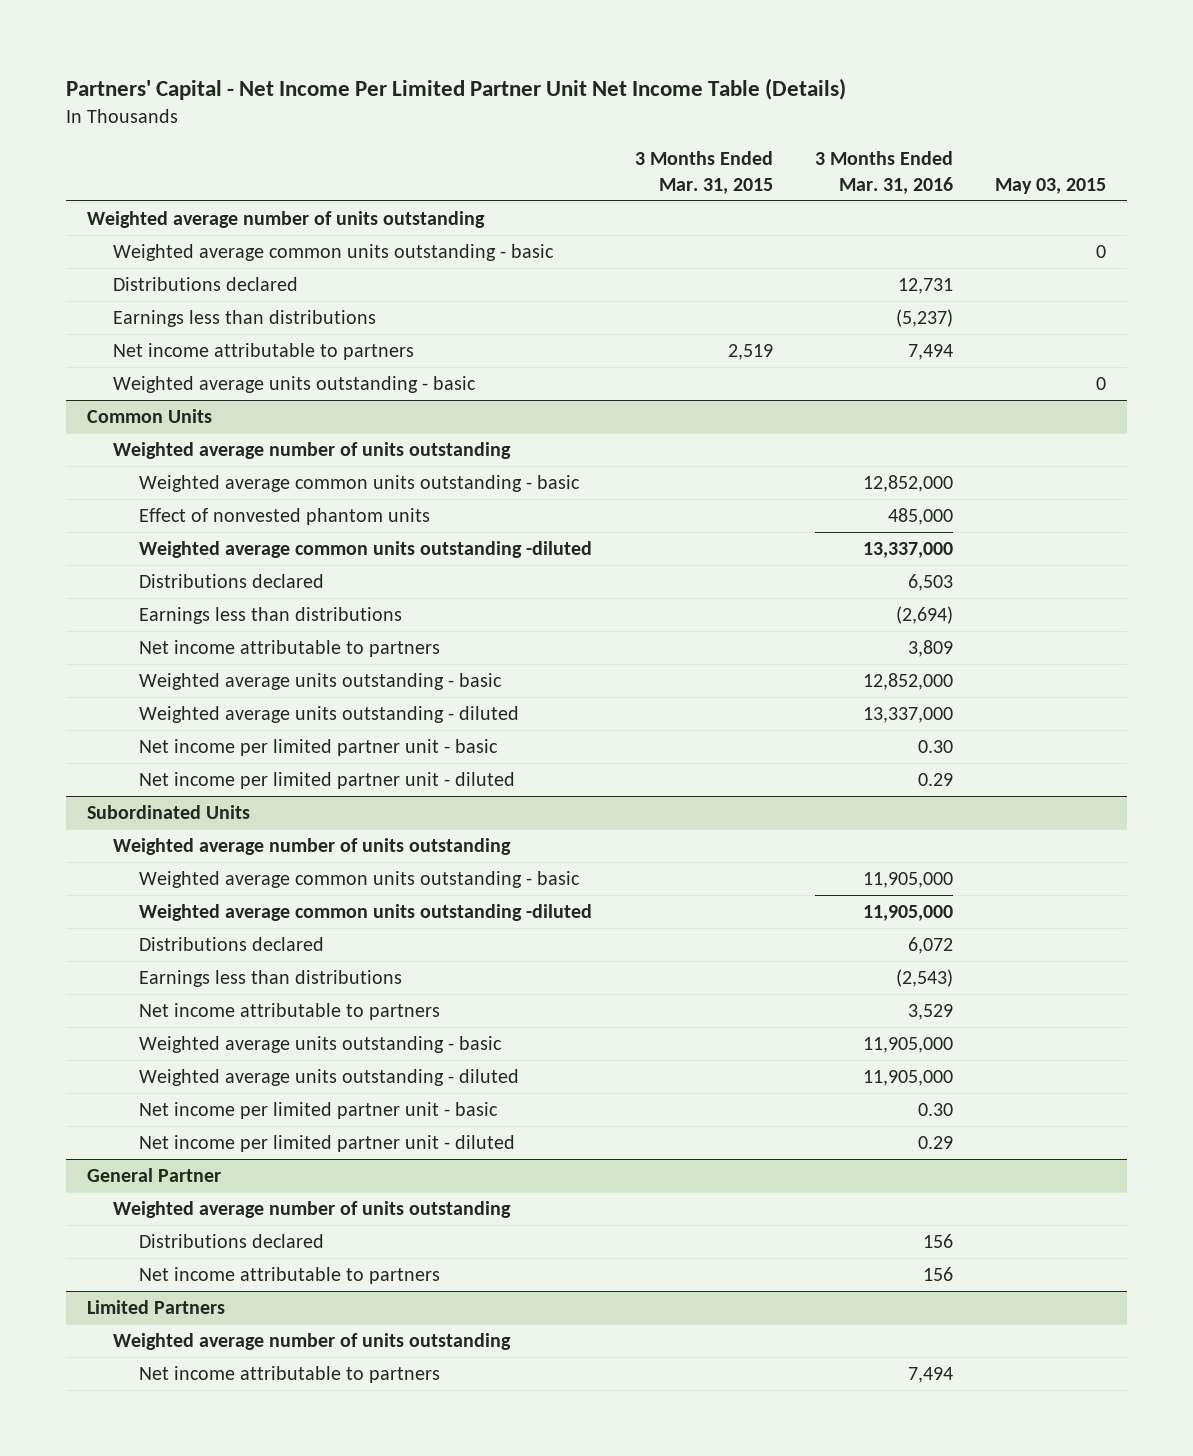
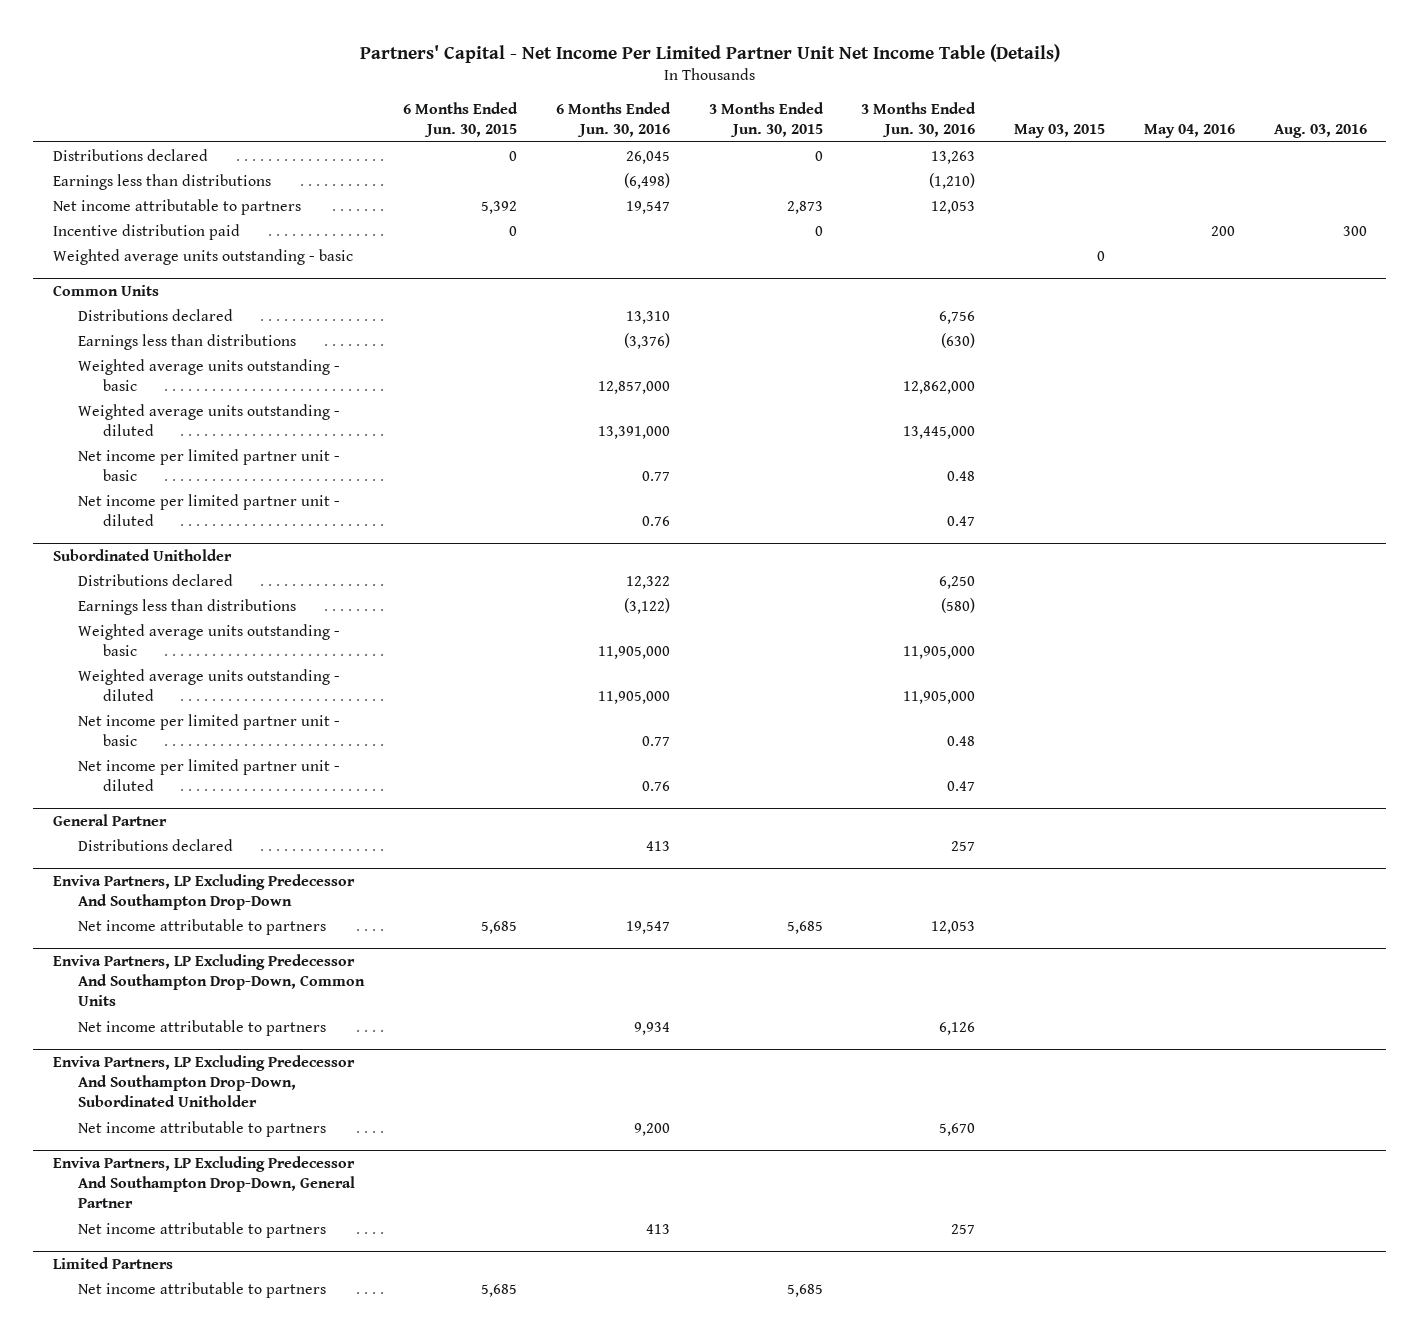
[634,151,773,194] 3 Months Ended Mar. 31, 2015 -> none
[815,151,954,194] 3 Months Ended Mar. 31, 2016 -> none
none -> [402,102,518,138] 6 Months Ended Jun. 30, 2015
none -> [555,102,671,138] 6 Months Ended Jun. 30, 2016
none -> [708,102,824,138] 3 Months Ended Jun. 30, 2015
none -> [861,102,977,138] 3 Months Ended Jun. 30, 2016
none -> [1143,124,1235,139] May 04, 2016
none -> [1273,124,1367,139] Aug. 03, 2016
[86,210,485,228] Weighted average number of units outstanding -> none
[113,243,555,261] Weighted average common units outstanding - basic -> none
none -> [52,223,240,240] Incentive distribution paid
[113,441,512,459] Weighted average number of units outstanding -> none
[139,474,581,492] Weighted average common units outstanding - basic -> none
[139,507,431,525] Effect of nonvested phantom units -> none
[139,540,593,558] Weighted average common units outstanding -diluted -> none
[139,639,441,657] Net income attributable to partners -> none
[113,837,512,855] Weighted average number of units outstanding -> none
[139,870,581,888] Weighted average common units outstanding - basic -> none
[139,903,593,921] Weighted average common units outstanding -diluted -> none
[86,804,250,819] Subordinated Units -> [52,548,232,561] Subordinated Unitholder
[139,1002,441,1020] Net income attributable to partners -> none
[113,1200,512,1218] Weighted average number of units outstanding -> none
[139,1266,441,1284] Net income attributable to partners -> none
none -> [52,873,355,910] Enviva Partners, LP Excluding Predecessor And Southampton Drop-Down
none -> [78,918,327,935] Net income attributable to partners
none -> [52,953,366,1007] Enviva Partners, LP Excluding Predecessor And Southampton Drop-Down, Common Units
none -> [78,1019,327,1036] Net income attributable to partners
none -> [52,1054,355,1108] Enviva Partners, LP Excluding Predecessor And Southampton Drop-Down, Subordinated Unitholder
none -> [78,1120,327,1137] Net income attributable to partners
none -> [52,1155,356,1209] Enviva Partners, LP Excluding Predecessor And Southampton Drop-Down, General Partner
none -> [78,1221,327,1238] Net income attributable to partners
[113,1332,512,1350] Weighted average number of units outstanding -> none

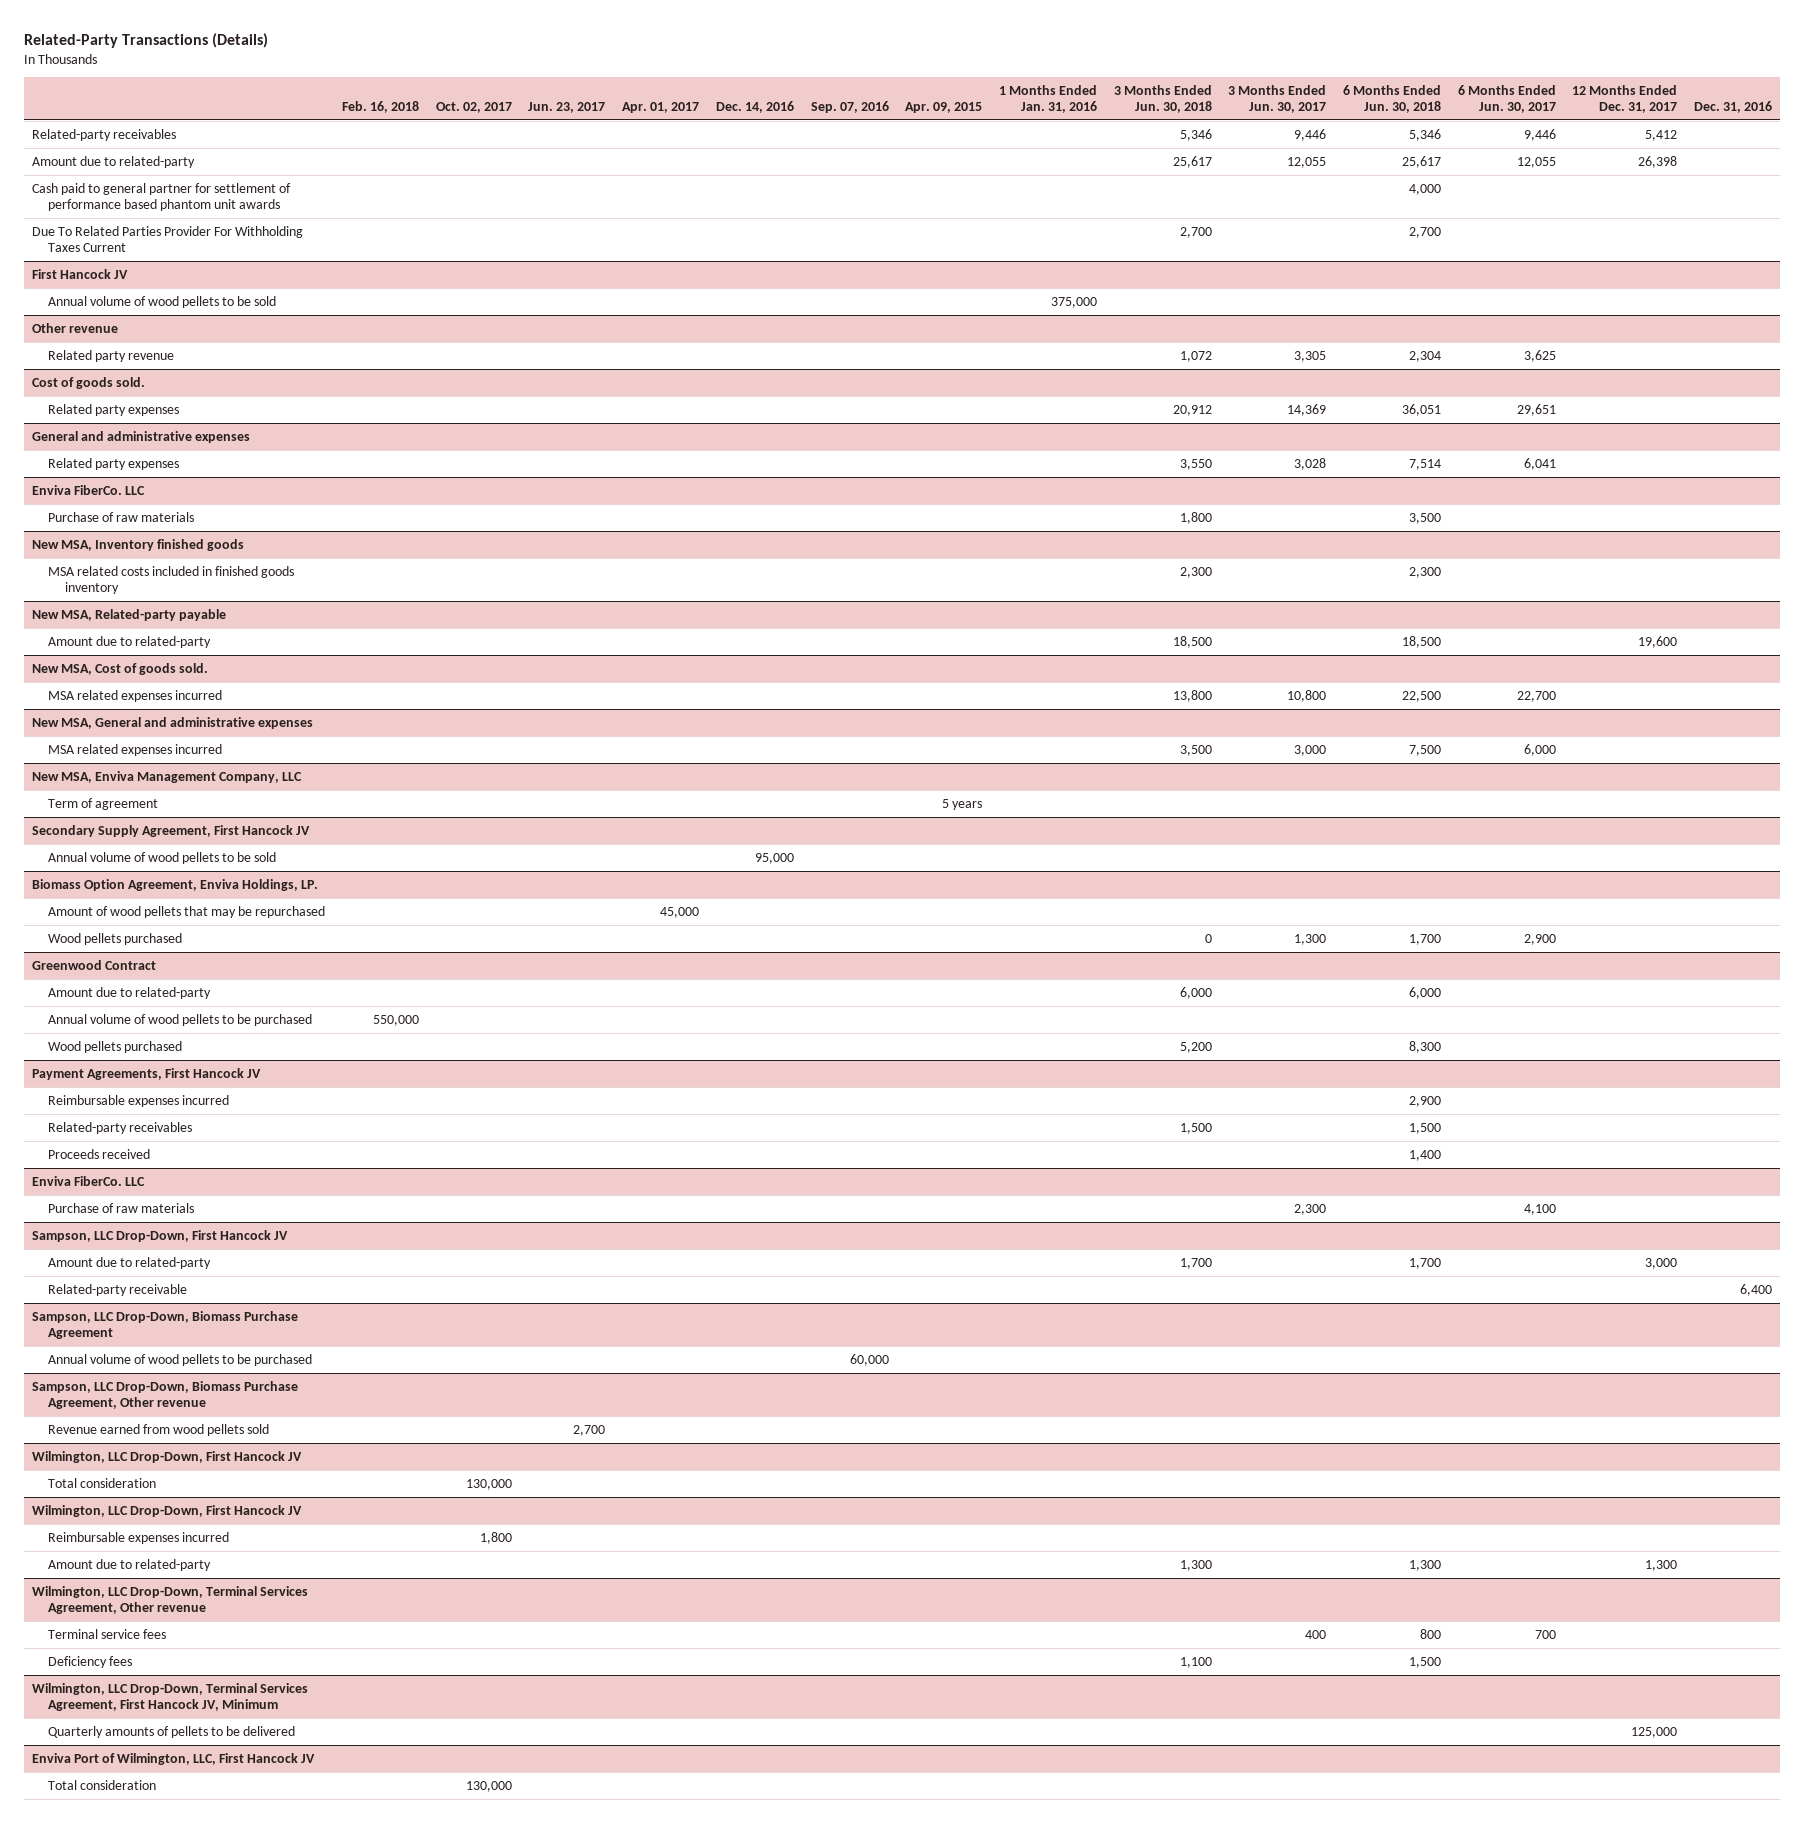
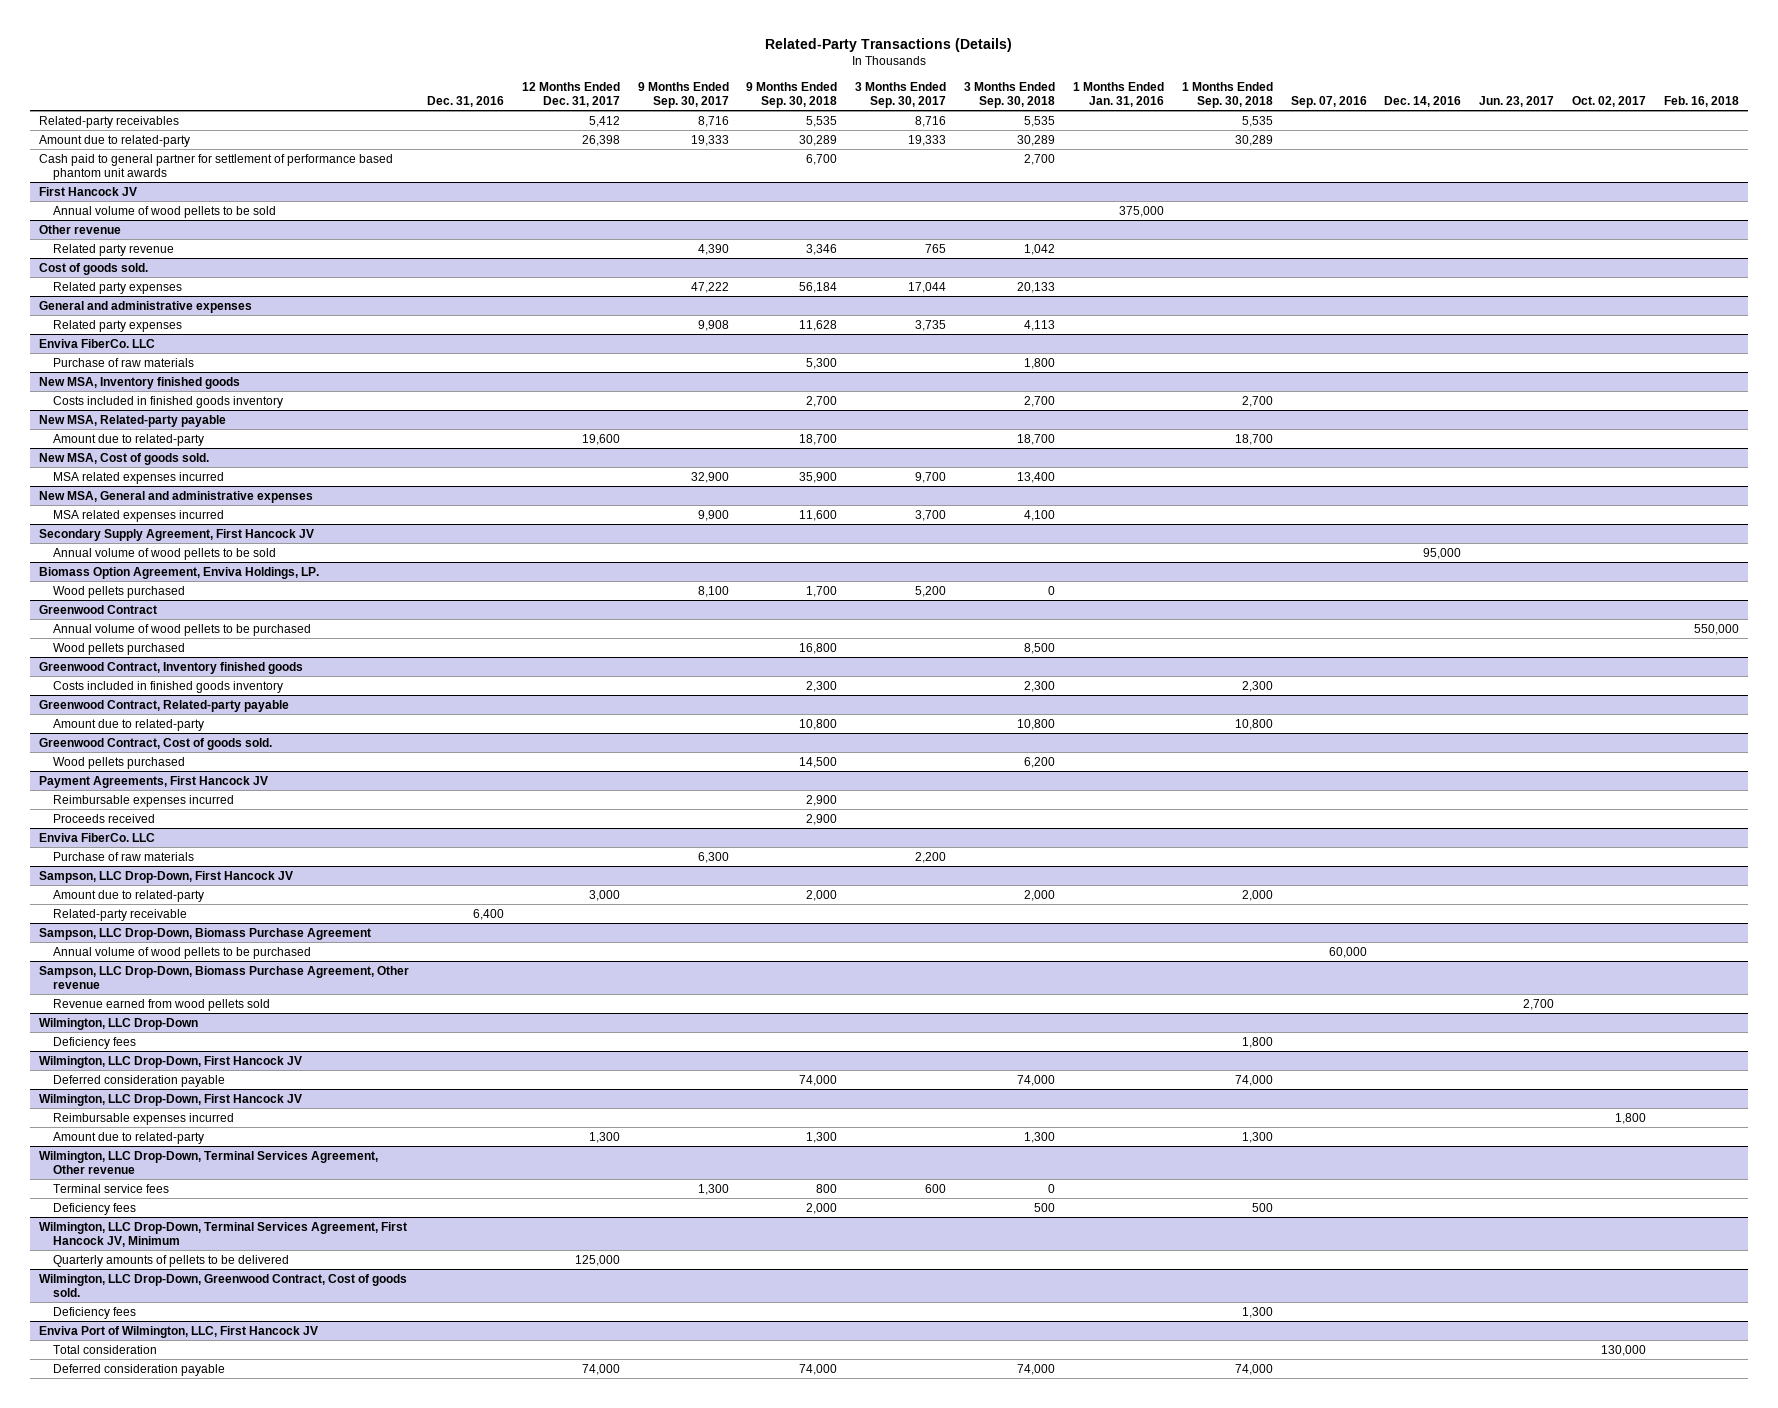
[622,101,700,113] Apr. 01, 2017 -> none
[905,101,983,113] Apr. 09, 2015 -> none
[1113,85,1212,113] 3 Months Ended Jun. 30, 2018 -> none
[1228,85,1327,113] 3 Months Ended Jun. 30, 2017 -> none
[1343,85,1442,113] 6 Months Ended Jun. 30, 2018 -> none
[1457,85,1556,113] 6 Months Ended Jun. 30, 2017 -> none
none -> [637,81,729,108] 9 Months Ended Sep. 30, 2017
none -> [746,81,838,108] 9 Months Ended Sep. 30, 2018
none -> [855,81,947,108] 3 Months Ended Sep. 30, 2017
none -> [964,81,1056,108] 3 Months Ended Sep. 30, 2018
none -> [1181,81,1273,108] 1 Months Ended Sep. 30, 2018
[32,225,304,252] Due To Related Parties Provider For Withholding Taxes Current -> none
[48,565,295,594] MSA related costs included in finished goods inventory -> [52,395,283,408] Costs included in finished goods inventory
[32,770,303,783] New MSA, Enviva Management Company, LLC -> none
[48,797,159,810] Term of agreement -> none
[48,905,326,918] Amount of wood pellets that may be repurchased -> none
[48,986,212,999] Amount due to related-party -> none
none -> [39,661,304,674] Greenwood Contract, Inventory finished goods
none -> [52,680,283,693] Costs included in finished goods inventory
none -> [39,699,290,712] Greenwood Contract, Related-party payable
none -> [52,718,204,731] Amount due to related-party
none -> [39,737,273,750] Greenwood Contract, Cost of goods sold.
none -> [52,756,185,769] Wood pellets purchased
[48,1121,193,1134] Related-party receivables -> none
none -> [39,1017,199,1030] Wilmington, LLC Drop-Down
none -> [52,1036,136,1049] Deficiency fees
[48,1477,157,1488] Total consideration -> none
none -> [52,1074,225,1087] Deferred consideration payable
none -> [39,1273,408,1297] Wilmington, LLC Drop-Down, Greenwood Contract, Cost of goods sold.
none -> [52,1306,136,1319] Deficiency fees
none -> [52,1363,225,1376] Deferred consideration payable

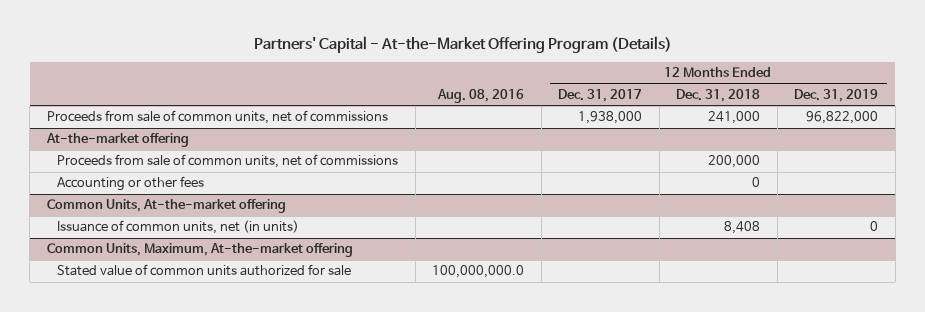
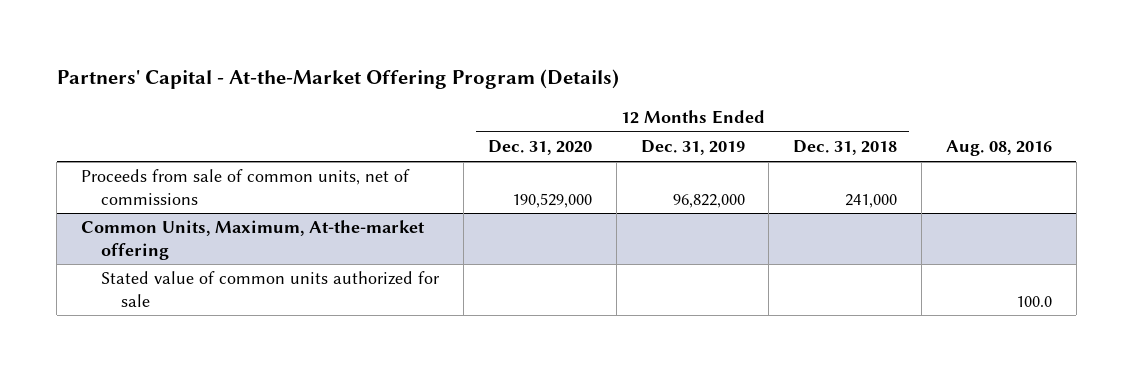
[558,89,643,103] Dec. 31, 2017 -> none
none -> [487,140,592,156] Dec. 31, 2020
[45,133,189,148] At-the-market offering -> none
[57,154,399,169] Proceeds from sale of common units, net of commissions -> none
[57,176,205,192] Accounting or other fees -> none
[46,199,286,214] Common Units, At-the-market offering -> none
[57,220,300,235] Issuance of common units, net (in units) -> none
[432,265,525,279] 100,000,000.0 -> [1015,295,1052,307] 100.0

